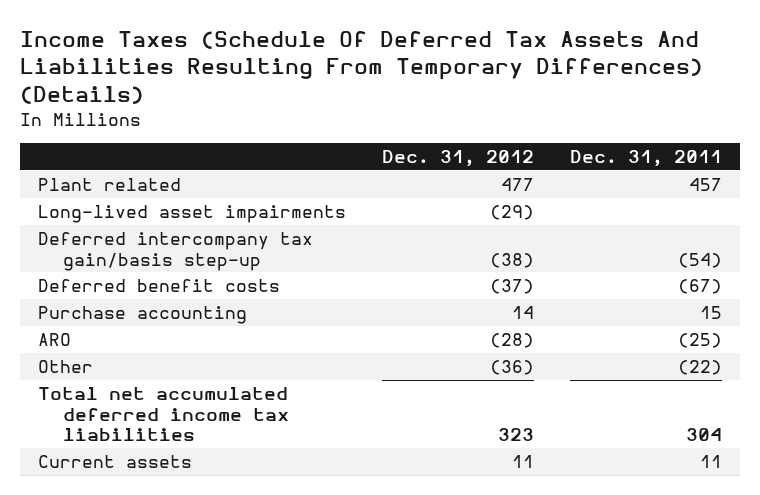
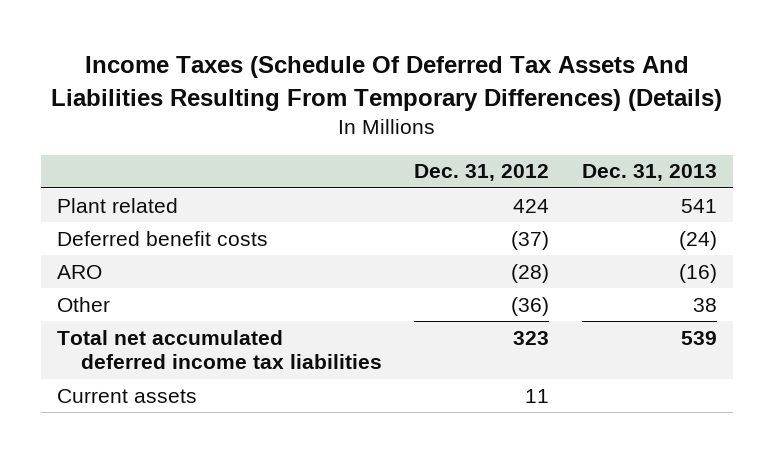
[569,150,722,168] Dec. 31, 2011 -> none
none -> [581,164,717,182] Dec. 31, 2013
[37,204,346,223] Long-lived asset impairments -> none
[37,231,313,271] Deferred intercompany tax gain/basis step-up -> none
[500,177,534,191] 477 -> [513,198,550,213] 424
[37,305,247,324] Purchase accounting -> none

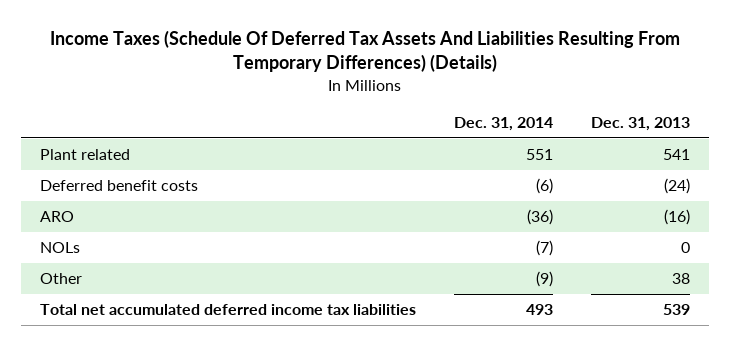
[414,164,550,182] Dec. 31, 2012 -> none
none -> [454,116,554,131] Dec. 31, 2014
none -> [39,242,80,254] NOLs
[56,388,197,403] Current assets -> none

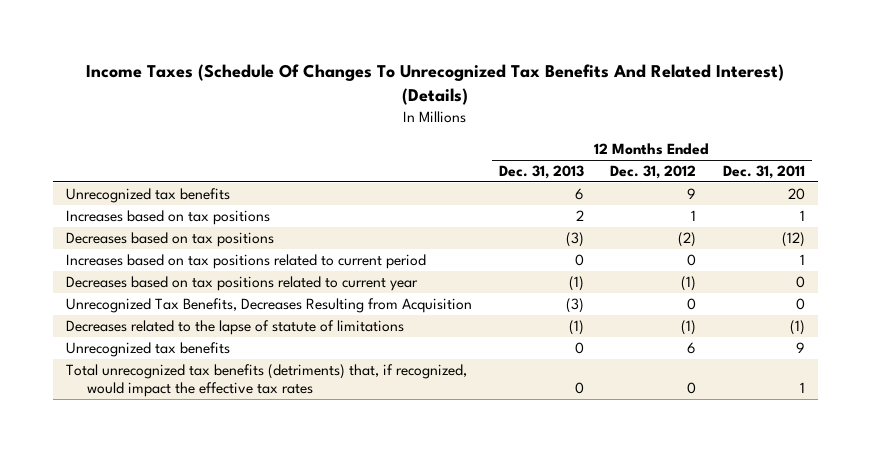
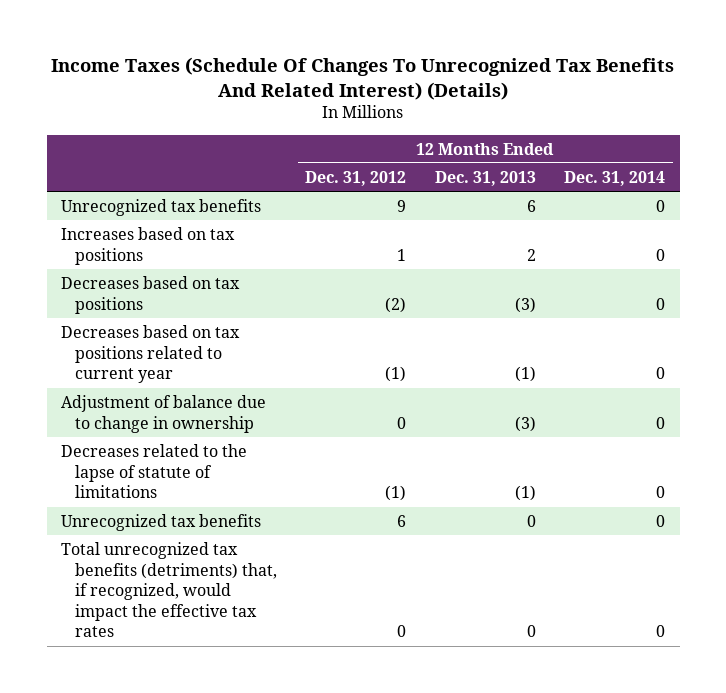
[722,165,805,180] Dec. 31, 2011 -> none
none -> [564,170,666,186] Dec. 31, 2014
[65,254,426,270] Increases based on tax positions related to current period -> none
[65,298,472,314] Unrecognized Tax Benefits, Decreases Resulting from Acquisition -> [60,395,266,433] Adjustment of balance due to change in ownership

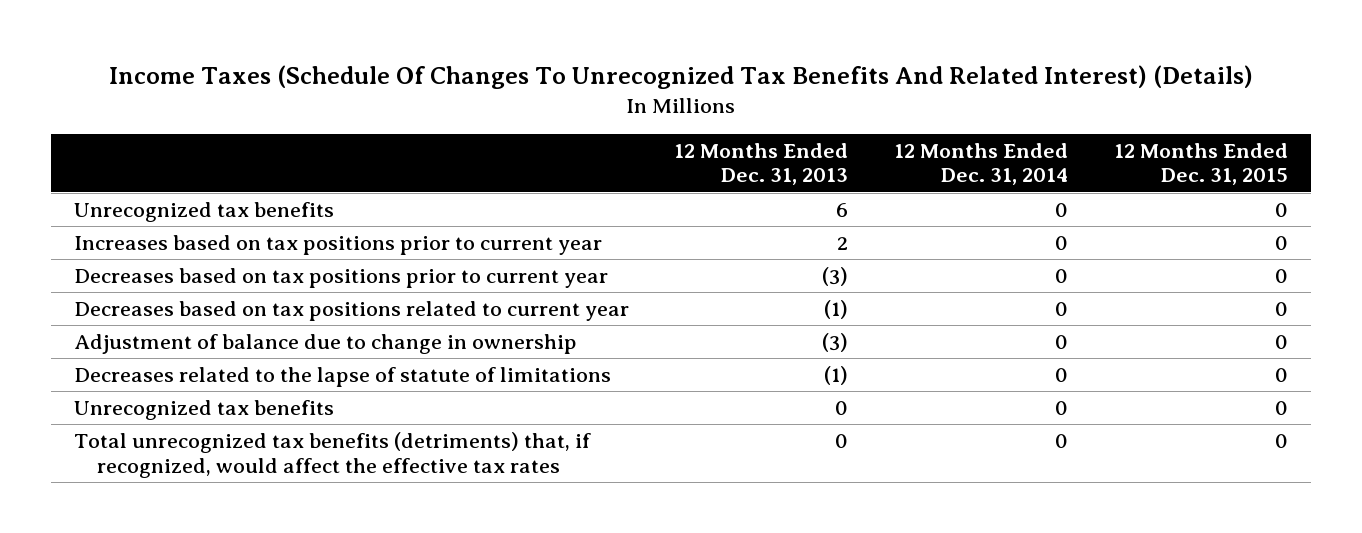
[305,170,407,186] Dec. 31, 2012 -> none
none -> [1113,142,1288,186] 12 Months Ended Dec. 31, 2015
[60,227,235,265] Increases based on tax positions -> [73,234,602,255] Increases based on tax positions prior to current year
[60,276,240,314] Decreases based on tax positions -> [73,267,608,288] Decreases based on tax positions prior to current year
[60,542,277,638] Total unrecognized tax benefits (detriments) that, if recognized, would impact the effective tax rates -> [73,431,591,478] Total unrecognized tax benefits (detriments) that, if recognized, would affect the effective tax rates

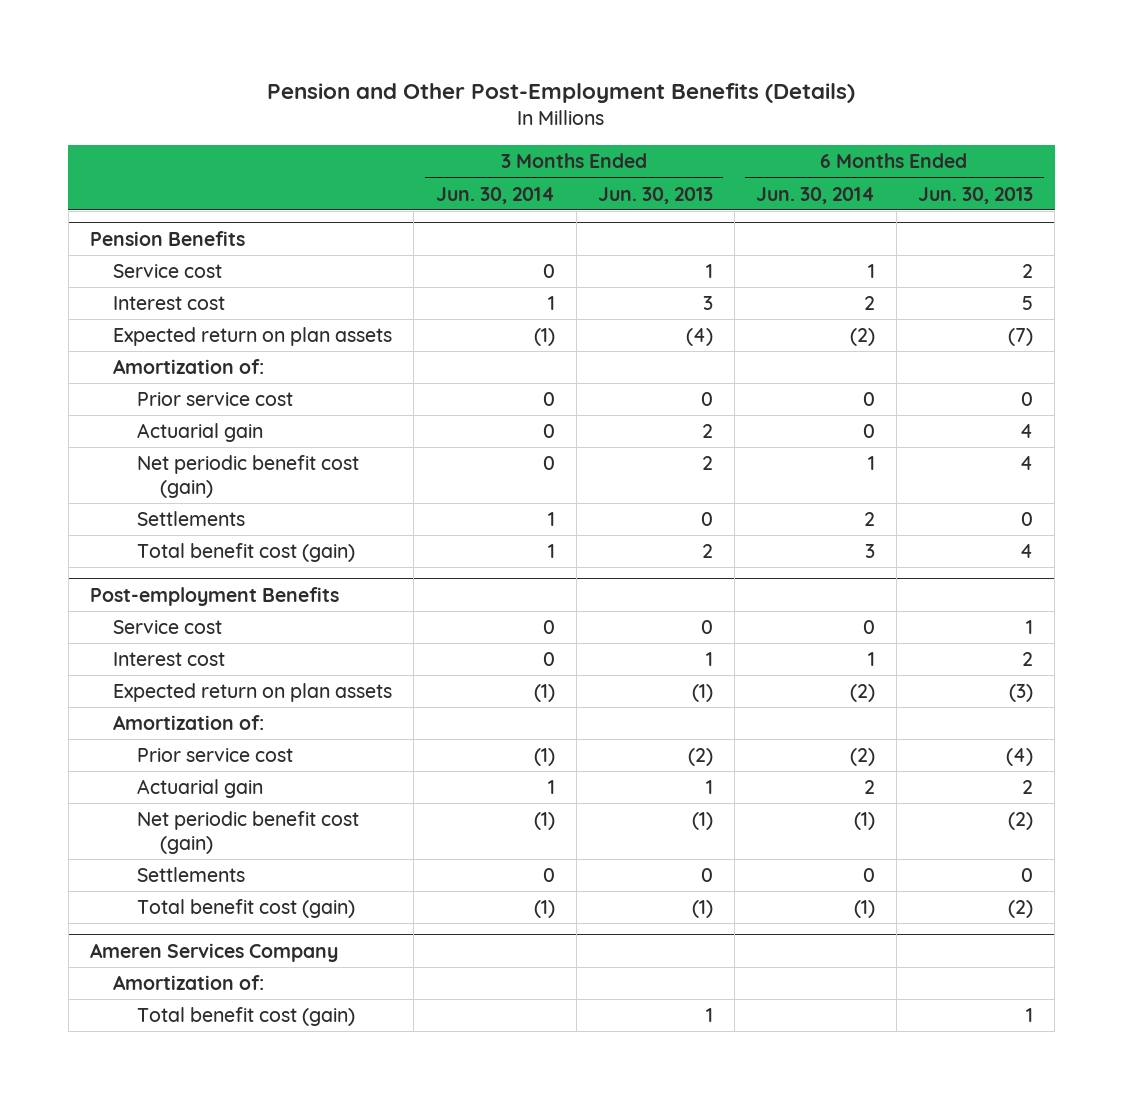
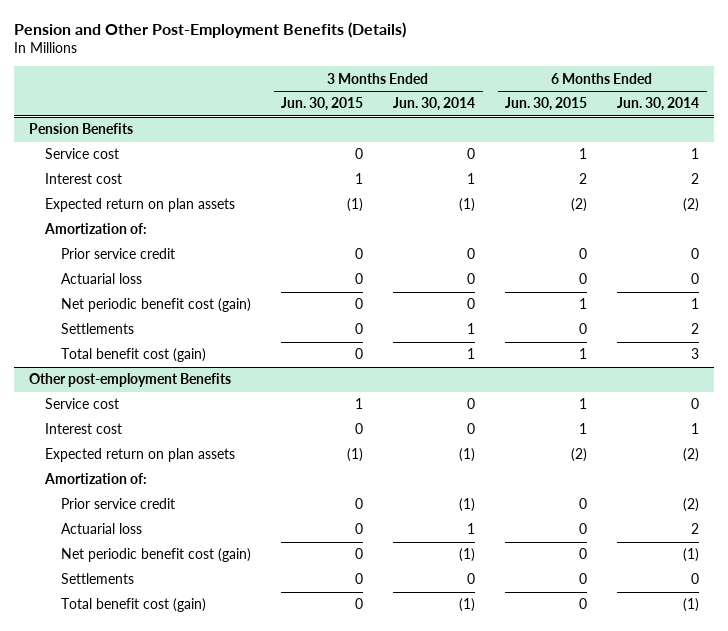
[597,186,713,204] Jun. 30, 2013 -> none
[917,186,1033,204] Jun. 30, 2013 -> none
none -> [281,97,364,112] Jun. 30, 2015
none -> [505,97,588,112] Jun. 30, 2015
[136,392,293,407] Prior service cost -> [61,248,176,260] Prior service credit
[136,423,263,443] Actuarial gain -> [61,273,143,285] Actuarial loss
[89,587,339,607] Post-employment Benefits -> [29,373,232,388] Other post-employment Benefits
[136,748,293,763] Prior service cost -> [61,498,176,510] Prior service credit
[136,779,263,799] Actuarial gain -> [61,523,143,535] Actuarial loss
[89,943,338,963] Ameren Services Company -> none
[113,975,265,991] Amortization of: -> none
[136,1007,355,1027] Total benefit cost (gain) -> none

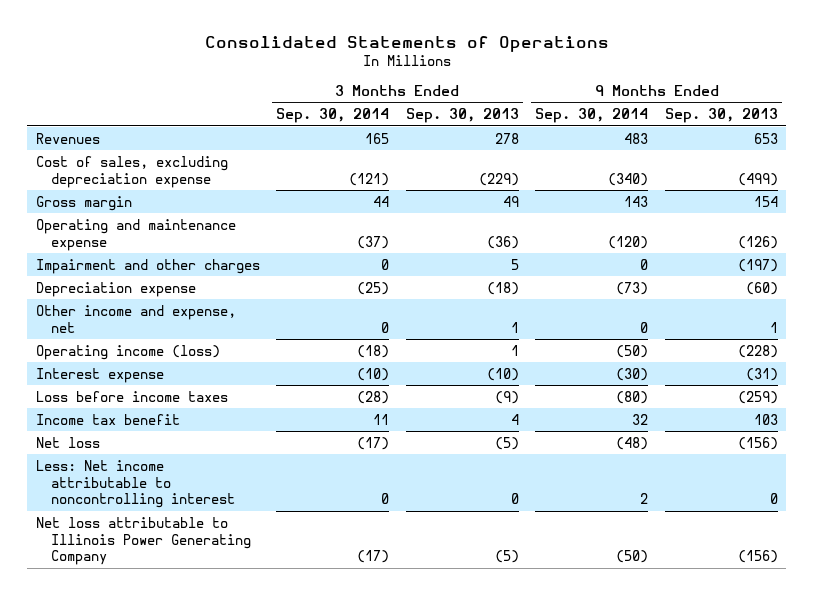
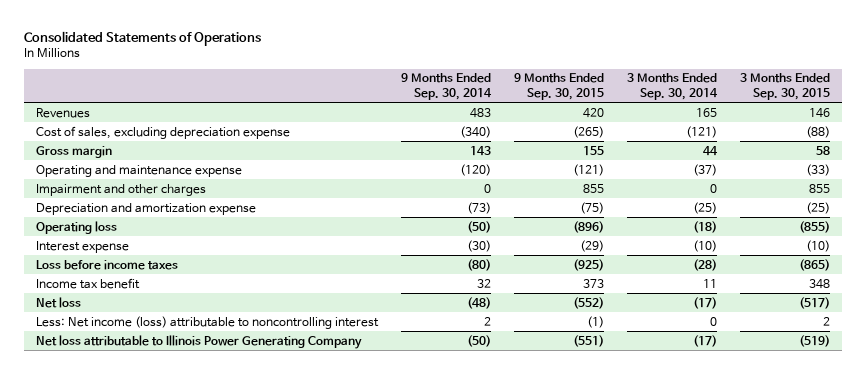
[405,108,519,124] Sep. 30, 2013 -> none
[664,108,778,124] Sep. 30, 2013 -> none
none -> [514,73,605,100] 9 Months Ended Sep. 30, 2015
none -> [740,73,831,100] 3 Months Ended Sep. 30, 2015
[35,304,236,333] Other income and expense, net -> none
[35,281,196,297] Depreciation expense -> [35,202,256,215] Depreciation and amortization expense
[35,344,220,360] Operating income (loss) -> [35,220,117,234] Operating loss
[35,459,236,509] Less: Net income attributable to noncontrolling interest -> [35,315,379,329] Less: Net income (loss) attributable to noncontrolling interest

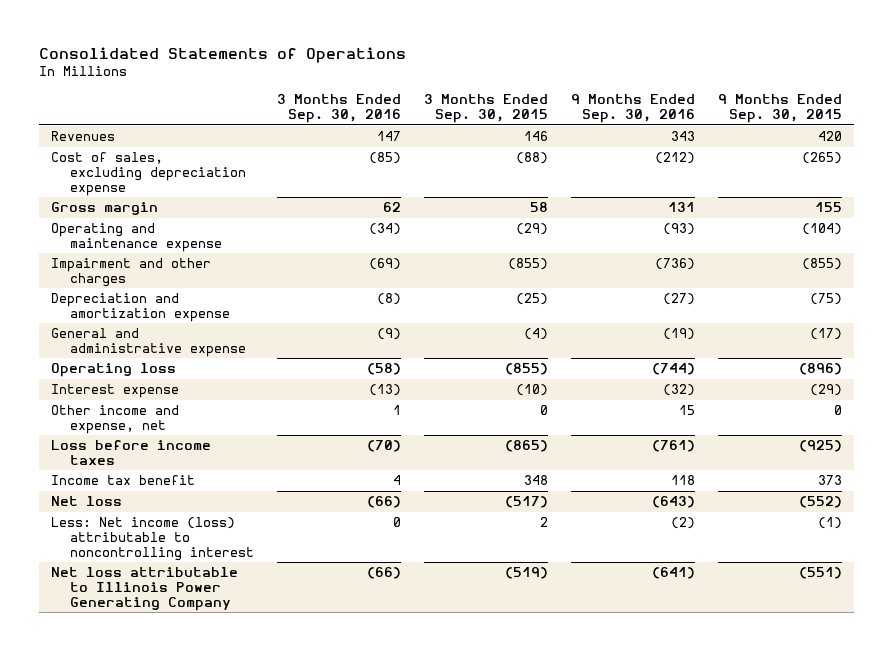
[400,73,492,100] 9 Months Ended Sep. 30, 2014 -> none
[627,73,719,100] 3 Months Ended Sep. 30, 2014 -> none
none -> [276,94,401,124] 3 Months Ended Sep. 30, 2016
none -> [571,94,696,124] 9 Months Ended Sep. 30, 2016
[573,163,605,176] (121) -> [802,223,843,236] (104)
[806,163,831,176] (33) -> [516,223,549,236] (29)
[583,183,605,193] 855 -> [802,258,843,271] (855)
[809,183,831,193] 855 -> [508,258,549,271] (855)
none -> [50,328,246,358] General and administrative expense
none -> [50,405,179,435] Other income and expense, net

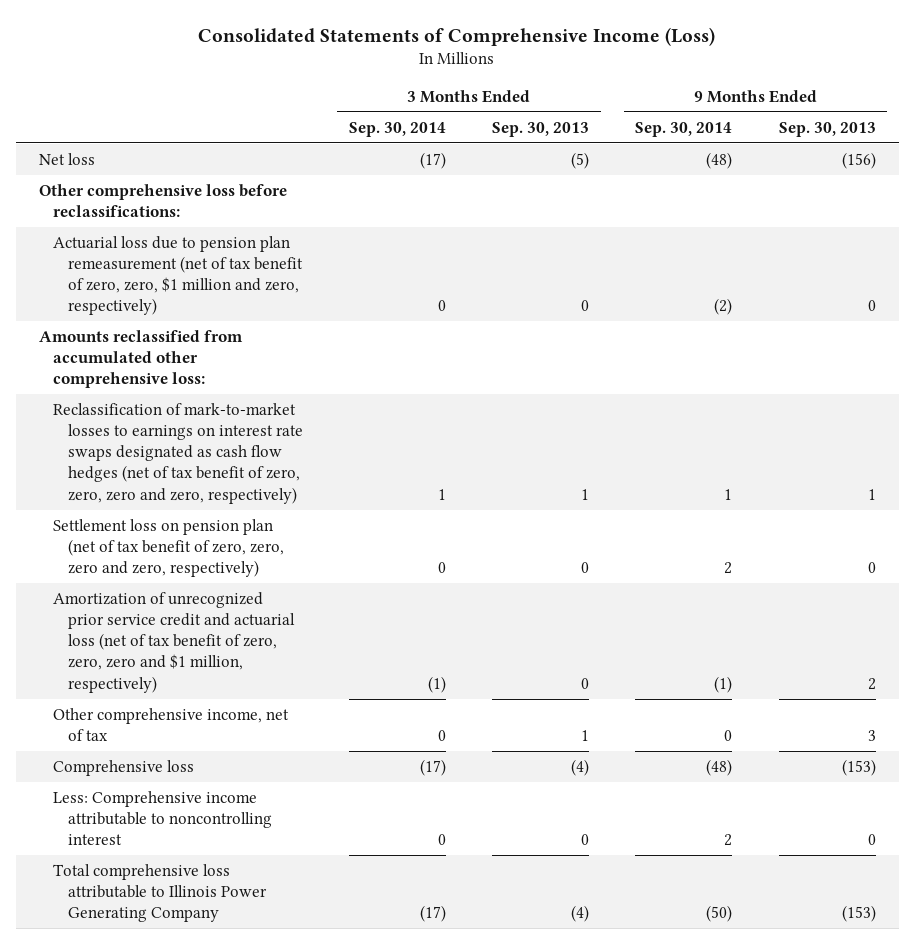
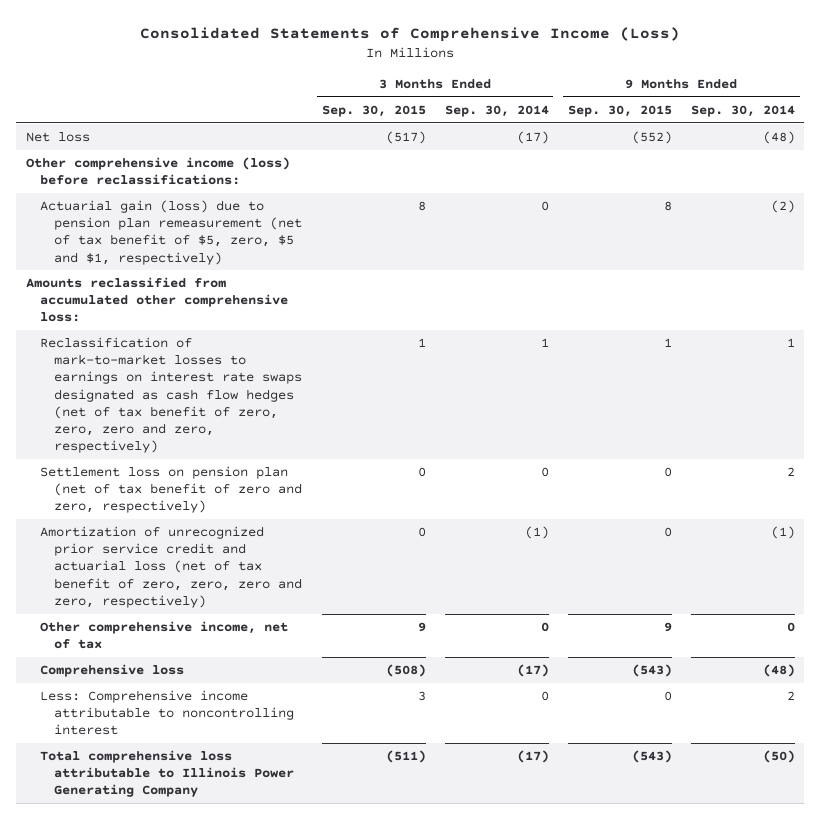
[492,121,590,137] Sep. 30, 2013 -> none
[778,121,876,137] Sep. 30, 2013 -> none
none -> [321,104,426,117] Sep. 30, 2015
none -> [567,104,672,117] Sep. 30, 2015
[38,183,287,218] Other comprehensive loss before reclassifications: -> [25,157,290,186] Other comprehensive income (loss) before reclassifications:
[53,235,303,316] Actuarial loss due to pension plan remeasurement (net of tax benefit of zero, zero, $1 million and zero, respectively) -> [39,200,303,265] Actuarial gain (loss) due to pension plan remeasurement (net of tax benefit of $5, zero, $5 and $1, respectively)
[53,518,284,578] Settlement loss on pension plan (net of tax benefit of zero, zero, zero and zero, respectively) -> [39,466,303,514] Settlement loss on pension plan (net of tax benefit of zero and zero, respectively)
[53,591,295,693] Amortization of unrecognized prior service credit and actuarial loss (net of tax benefit of zero, zero, zero and $1 million, respectively) -> [39,526,303,608] Amortization of unrecognized prior service credit and actuarial loss (net of tax benefit of zero, zero, zero and zero, respectively)

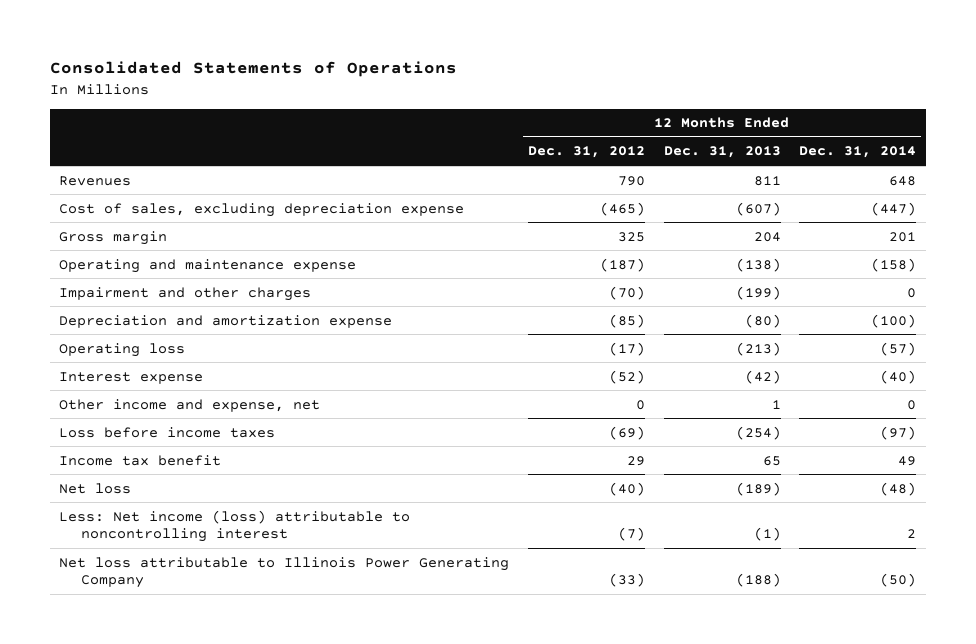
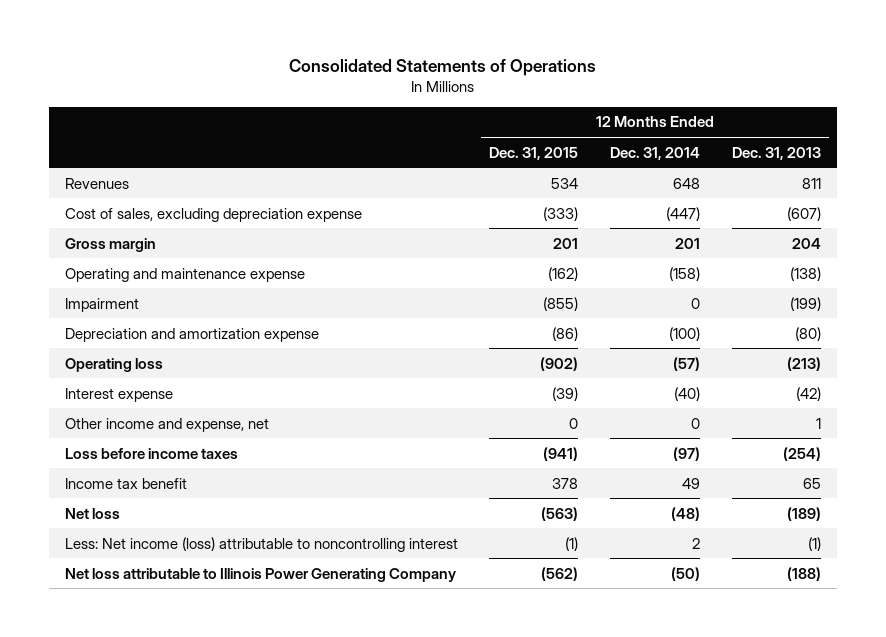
[527,146,645,159] Dec. 31, 2012 -> none
none -> [489,146,579,160] Dec. 31, 2015
[59,286,312,301] Impairment and other charges -> [64,297,139,312] Impairment

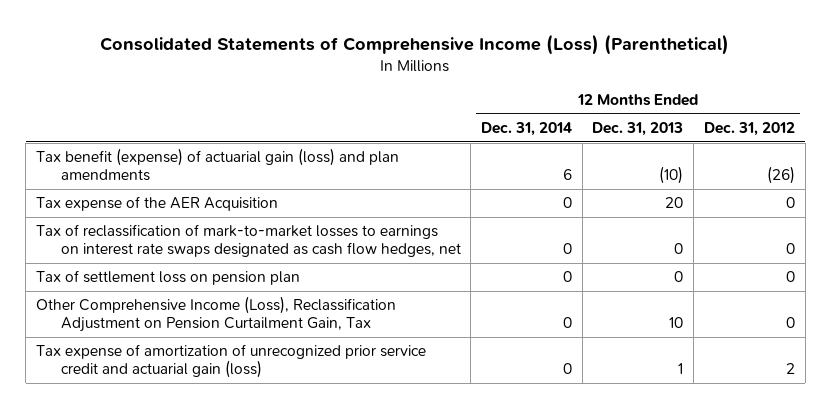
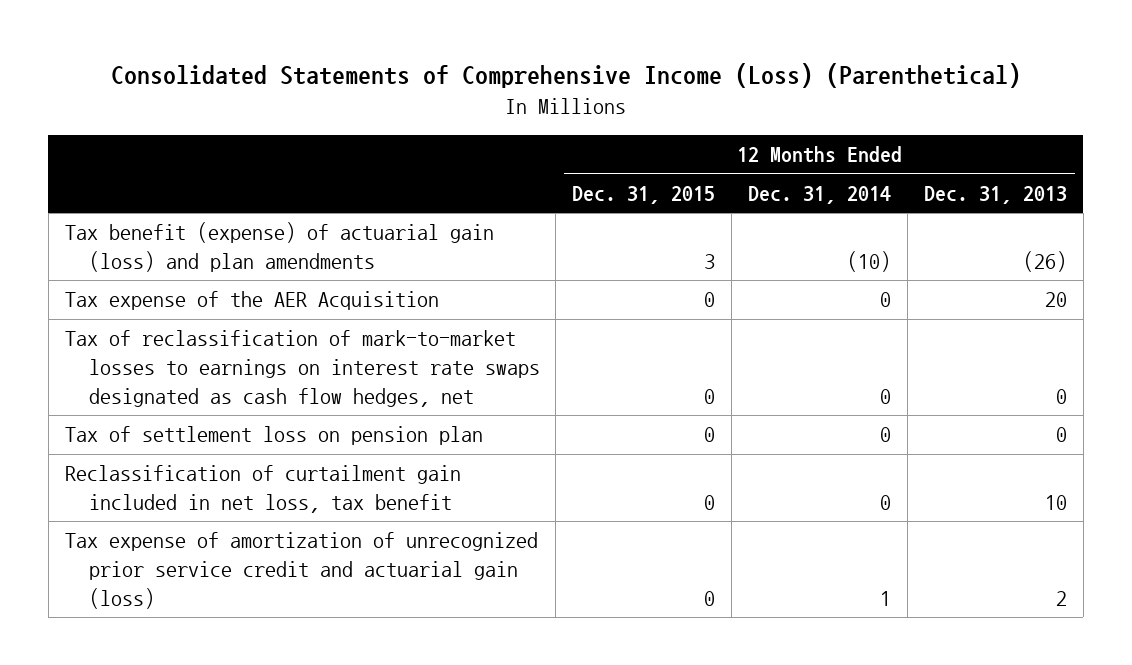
[703,122,795,137] Dec. 31, 2012 -> none
none -> [572,185,716,204] Dec. 31, 2015
[563,169,573,181] 6 -> [847,251,892,273] (10)
[659,166,684,185] (10) -> [1023,251,1068,273] (26)
[36,296,397,333] Other Comprehensive Income (Loss), Reclassification Adjustment on Pension Curtailment Gain, Tax -> [64,465,461,514] Reclassification of curtailment gain included in net loss, tax benefit
[563,363,573,375] 0 -> [880,590,892,606] 1
[678,363,684,375] 1 -> [1056,590,1068,606] 2

